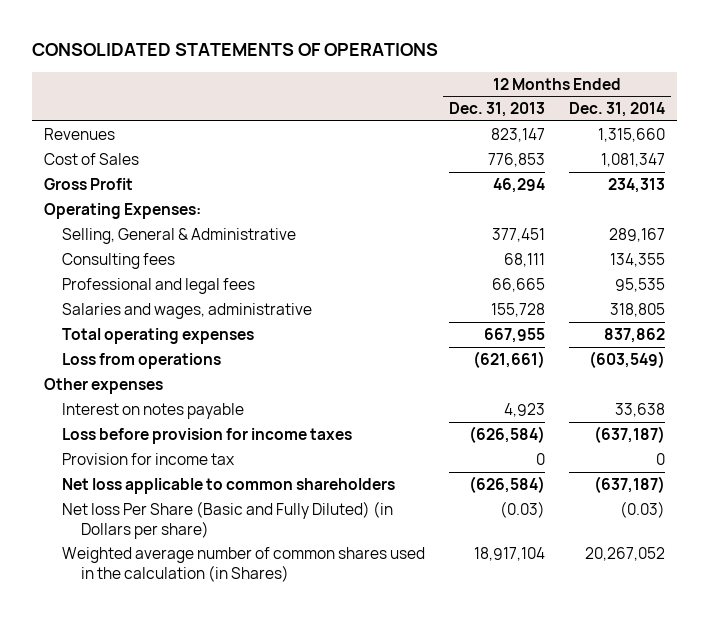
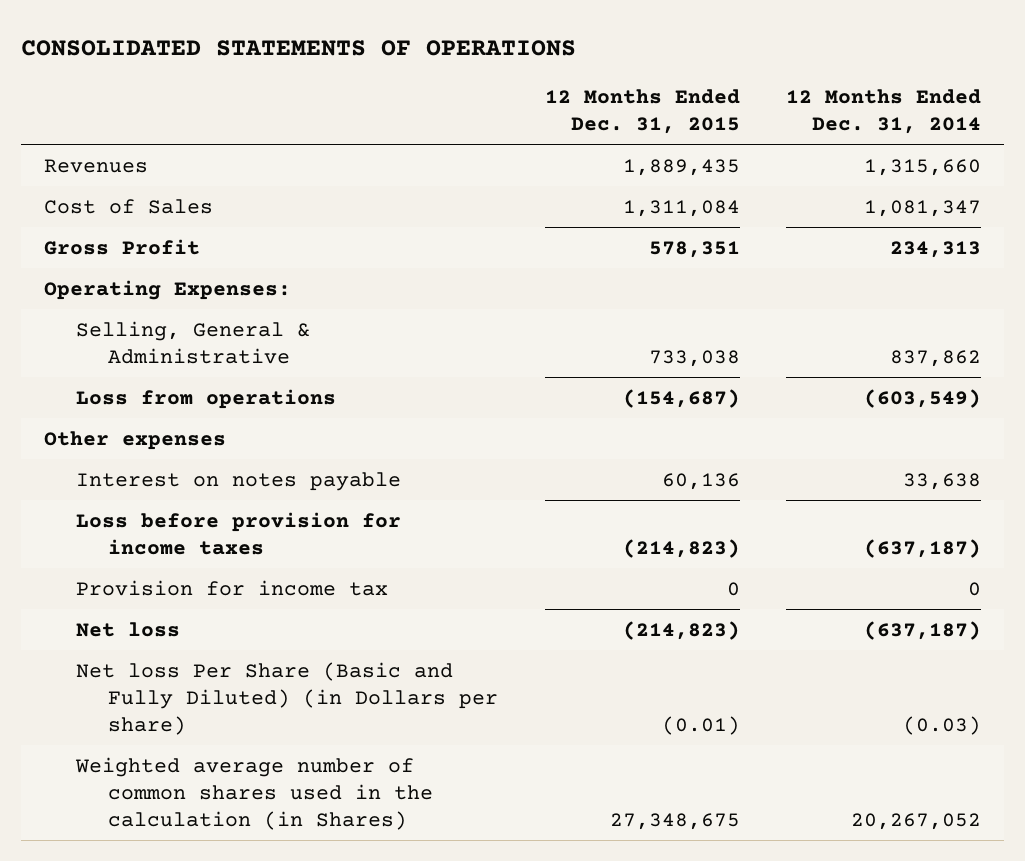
[449,102,546,118] Dec. 31, 2013 -> none
none -> [544,88,740,134] 12 Months Ended Dec. 31, 2015
[62,252,176,269] Consulting fees -> none
[62,277,256,294] Professional and legal fees -> none
[62,302,313,319] Salaries and wages, administrative -> none
[62,327,255,344] Total operating expenses -> none
[609,227,666,242] 289,167 -> [890,349,982,367] 837,862
[62,477,396,494] Net loss applicable to common shareholders -> [76,621,181,637] Net loss

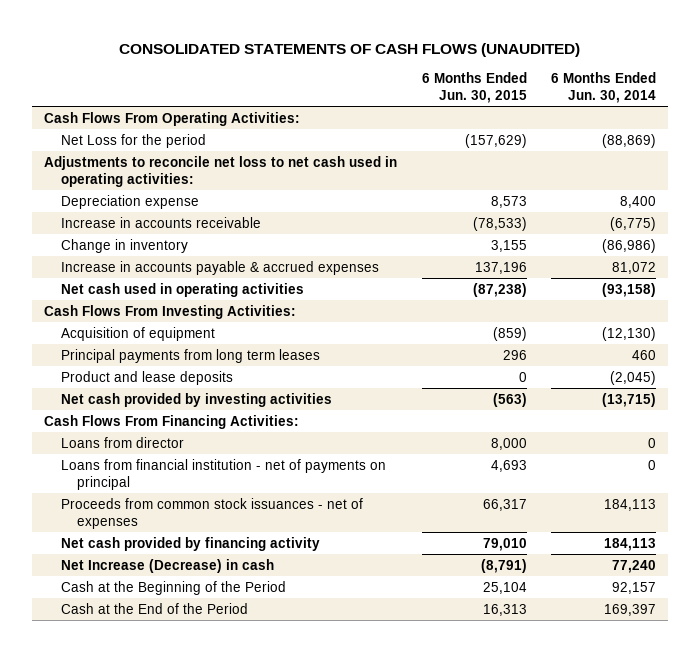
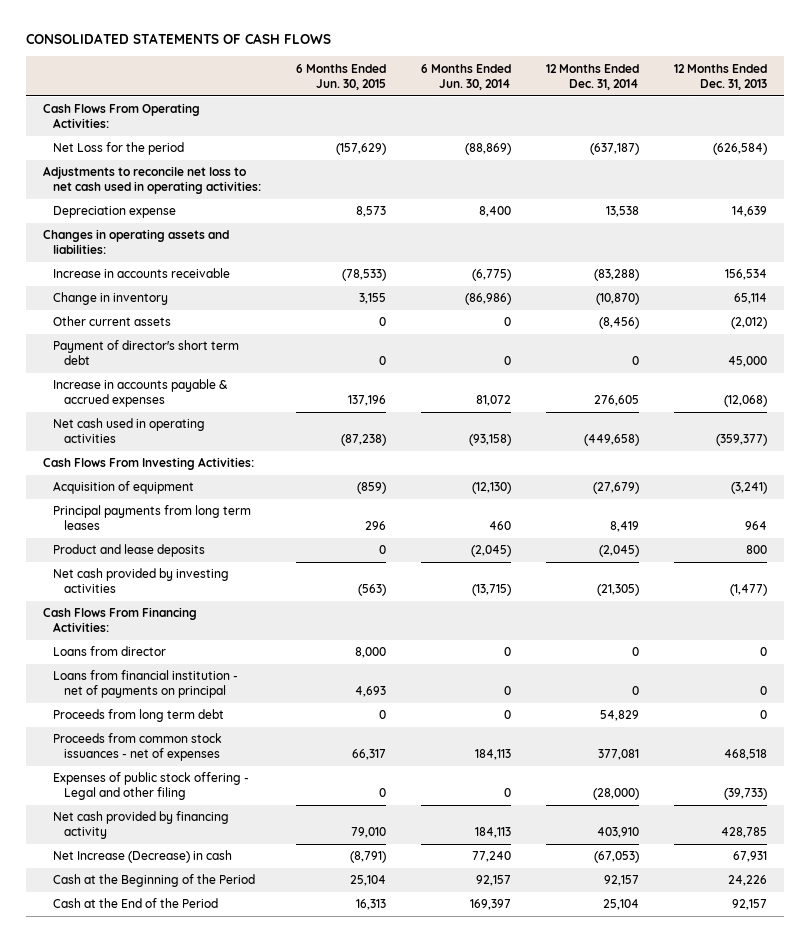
[119,42,581,57] CONSOLIDATED STATEMENTS OF CASH FLOWS (UNAUDITED) -> [25,33,331,45] CONSOLIDATED STATEMENTS OF CASH FLOWS
none -> [545,63,639,90] 12 Months Ended Dec. 31, 2014
none -> [673,63,767,90] 12 Months Ended Dec. 31, 2013
none -> [43,229,230,255] Changes in operating assets and liabilities:
none -> [53,316,172,327] Other current assets
none -> [53,340,240,366] Payment of director's short term debt
none -> [53,709,225,723] Proceeds from long term debt
none -> [53,772,250,801] Expenses of public stock offering - Legal and other filing

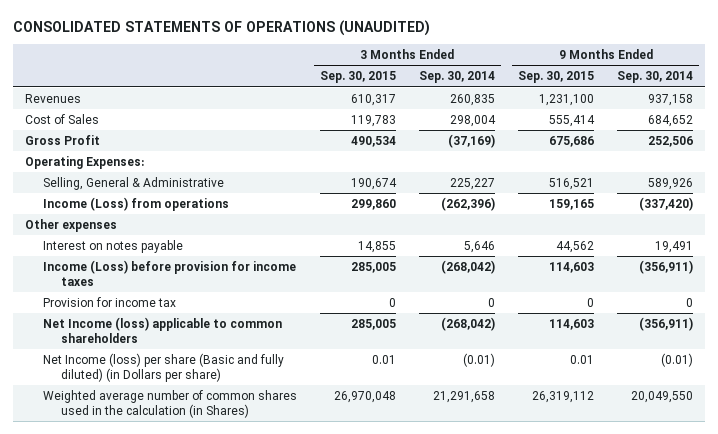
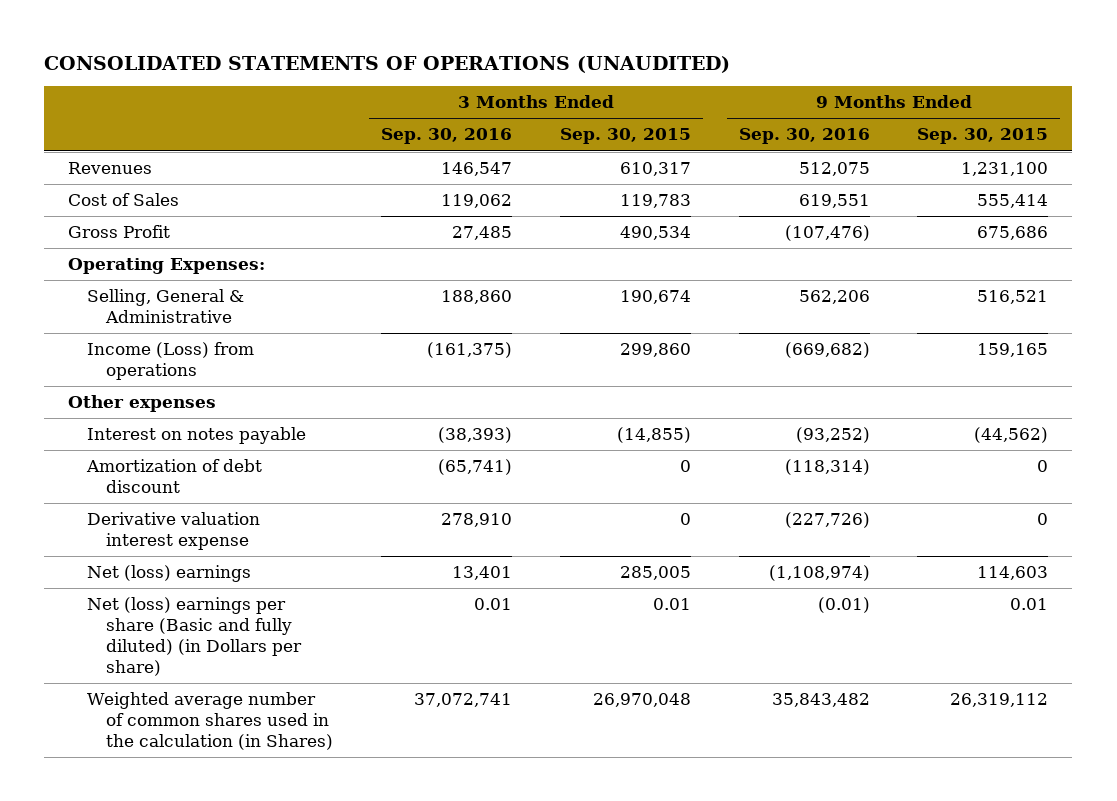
[419,71,496,84] Sep. 30, 2014 -> none
[617,71,694,84] Sep. 30, 2014 -> none
none -> [380,128,512,145] Sep. 30, 2016
none -> [738,128,870,145] Sep. 30, 2016
[42,259,296,286] Income (Loss) before provision for income taxes -> none
[42,296,176,307] Provision for income tax -> none
[357,240,396,253] 14,855 -> [616,427,691,444] (14,855)
[556,240,595,253] 44,562 -> [974,427,1049,444] (44,562)
none -> [86,459,263,494] Amortization of debt discount
none -> [87,512,261,551] Derivative valuation interest expense
[42,316,282,343] Net Income (loss) applicable to common shareholders -> [87,565,252,583] Net (loss) earnings
[42,352,284,382] Net Income (loss) per share (Basic and fully diluted) (in Dollars per share) -> [87,597,303,677] Net (loss) earnings per share (Basic and fully diluted) (in Dollars per share)

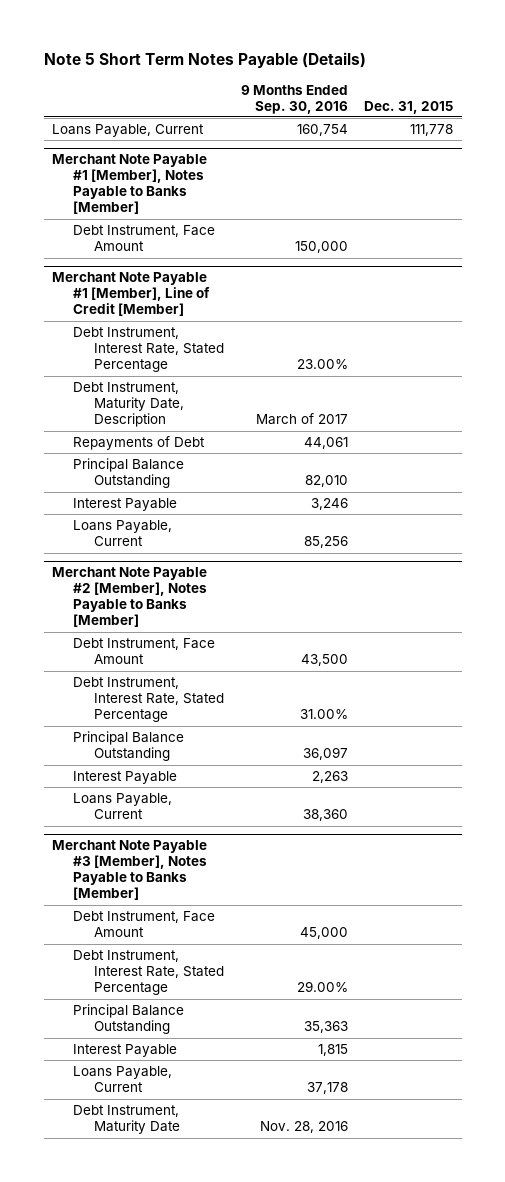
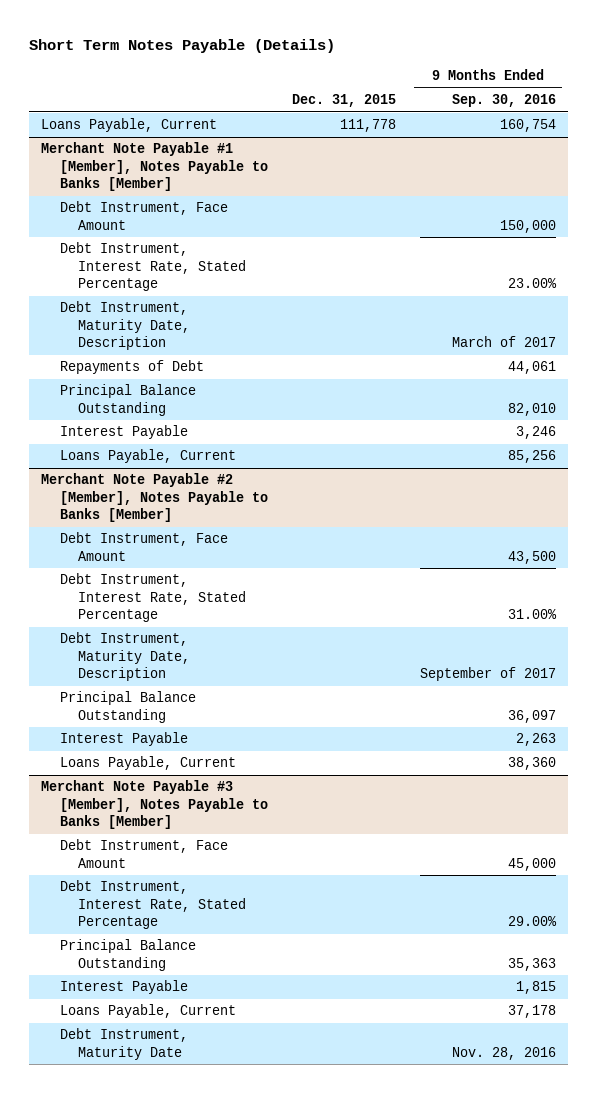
[43,51,366,68] Note 5 Short Term Notes Payable (Details) -> [29,39,336,54] Short Term Notes Payable (Details)
[52,272,210,317] Merchant Note Payable #1 [Member], Line of Credit [Member] -> none
none -> [59,632,190,682] Debt Instrument, Maturity Date, Description

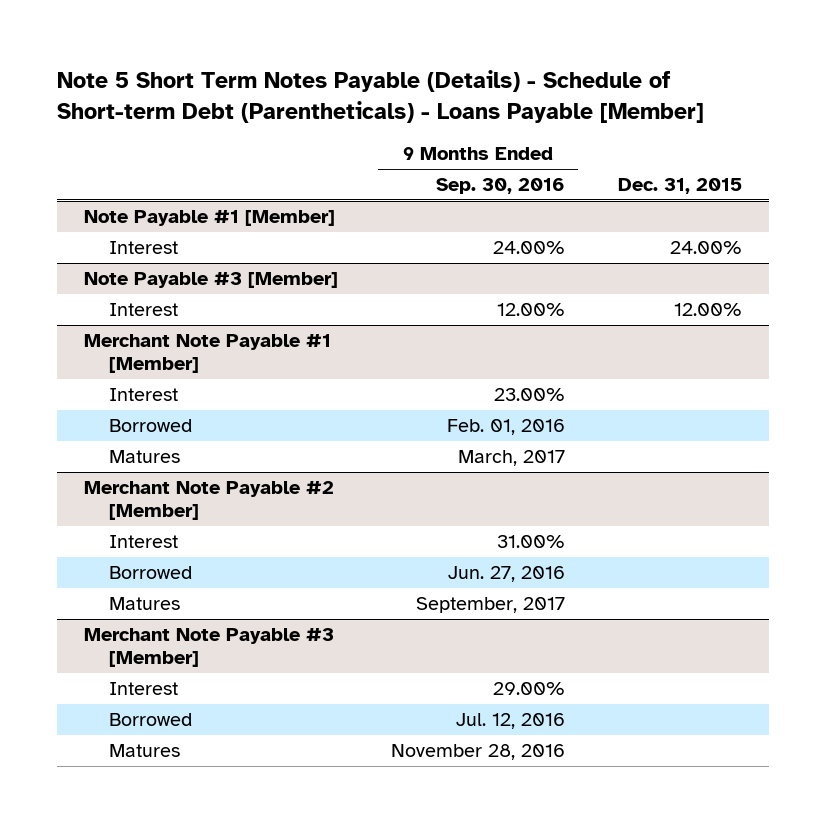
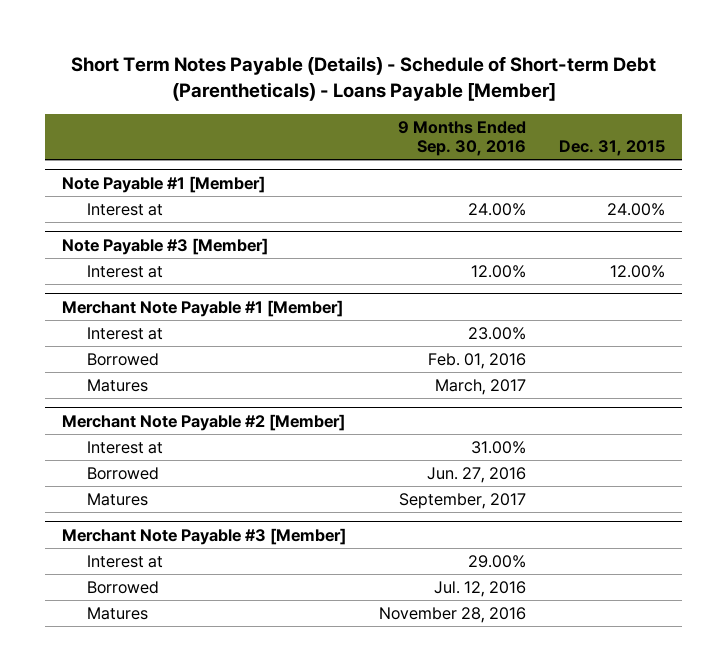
[57,69,705,123] Note 5 Short Term Notes Payable (Details) - Schedule of Short-term Debt (Parentheticals) - Loans Payable [Member] -> [70,56,656,102] Short Term Notes Payable (Details) - Schedule of Short-term Debt (Parentheticals) - Loans Payable [Member]
[109,241,179,255] Interest -> [87,202,164,216] Interest at
[109,303,179,317] Interest -> [87,264,164,278] Interest at
[109,388,179,402] Interest -> [87,326,164,340] Interest at
[109,535,179,549] Interest -> [87,440,164,454] Interest at
[109,682,179,696] Interest -> [87,554,164,568] Interest at

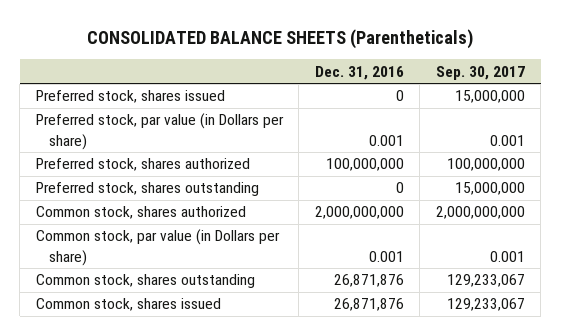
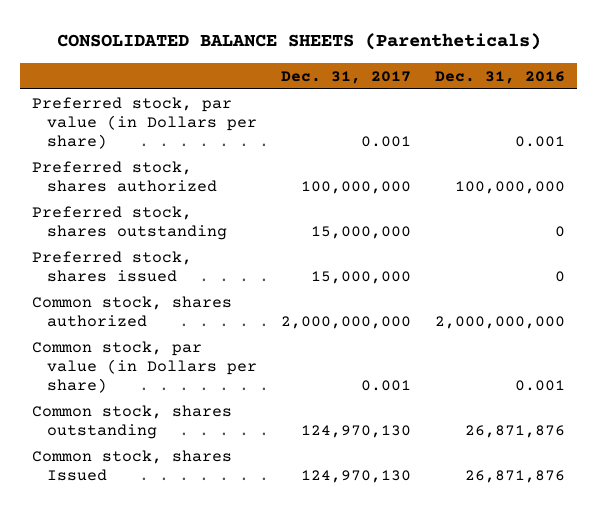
[435,65,525,80] Sep. 30, 2017 -> none
none -> [281,70,412,84] Dec. 31, 2017
[35,90,225,104] Preferred stock, shares issued -> [32,250,193,282] Preferred stock, shares issued
[35,298,221,312] Common stock, shares issued -> [32,449,233,481] Common stock, shares Issued

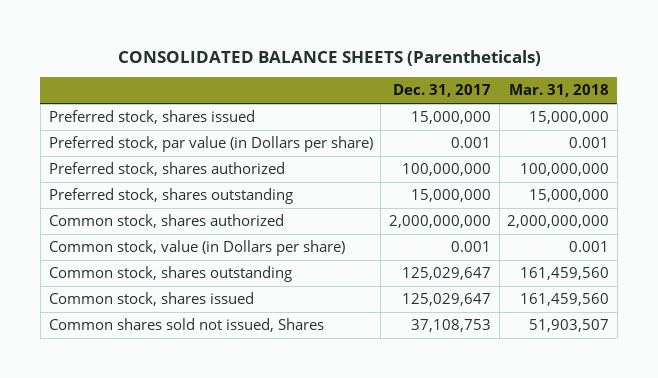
[435,70,566,84] Dec. 31, 2016 -> none
none -> [509,84,610,98] Mar. 31, 2018
[32,250,193,282] Preferred stock, shares issued -> [48,110,255,125] Preferred stock, shares issued
[32,340,258,394] Common stock, par value (in Dollars per share) -> [48,240,345,257] Common stock, value (in Dollars per share)
[301,424,412,438] 124,970,130 -> [401,267,491,281] 125,029,647
[32,449,233,481] Common stock, shares Issued -> [48,292,254,307] Common stock, shares issued
[301,469,412,483] 124,970,130 -> [401,293,491,307] 125,029,647
none -> [48,318,324,333] Common shares sold not issued, Shares

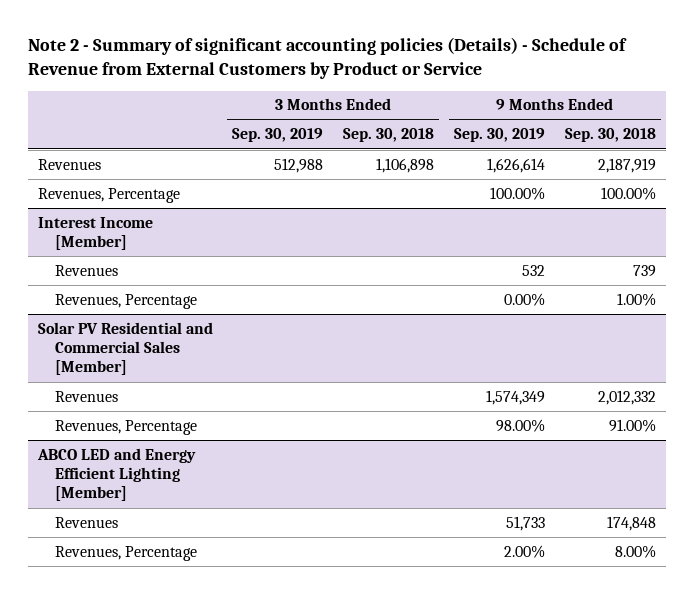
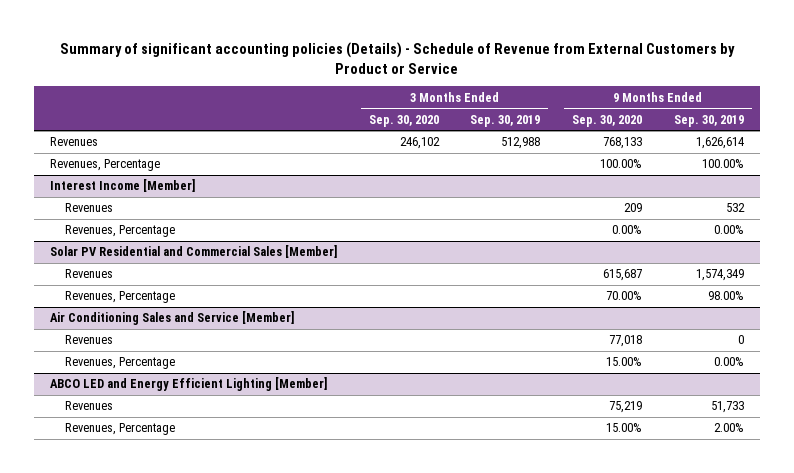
[27,37,627,80] Note 2 - Summary of significant accounting policies (Details) - Schedule of Revenue from External Customers by Product or Service -> [59,41,735,74] Summary of significant accounting policies (Details) - Schedule of Revenue from External Customers by Product or Service
[343,128,435,143] Sep. 30, 2018 -> none
[565,128,657,143] Sep. 30, 2018 -> none
none -> [368,114,439,127] Sep. 30, 2020
none -> [572,114,643,127] Sep. 30, 2020
none -> [50,311,295,326] Air Conditioning Sales and Service [Member]
none -> [64,335,113,345] Revenues
none -> [64,357,175,370] Revenues, Percentage

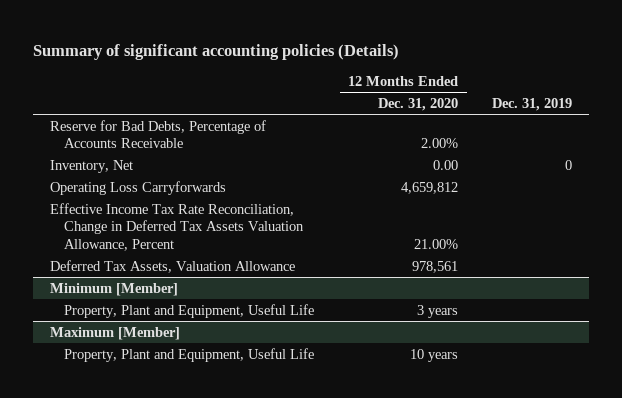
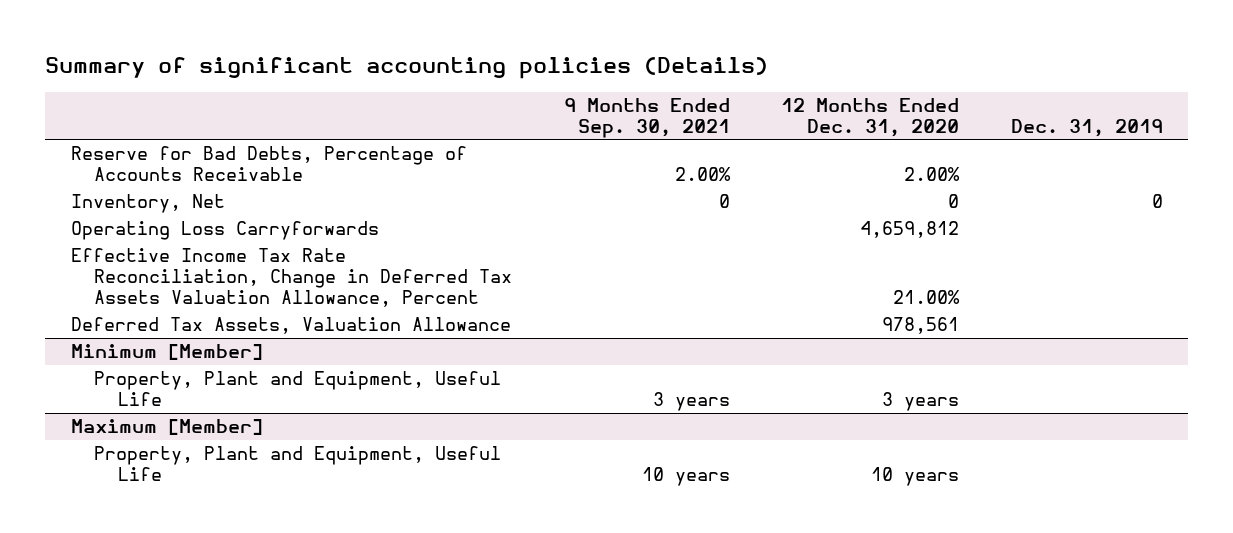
none -> [563,97,730,138] 9 Months Ended Sep. 30, 2021
[433,159,459,170] 0.00 -> [948,194,960,209] 0

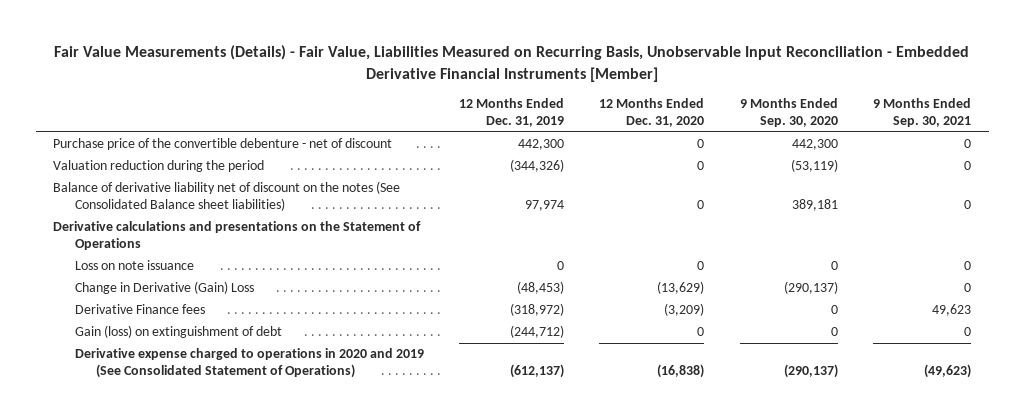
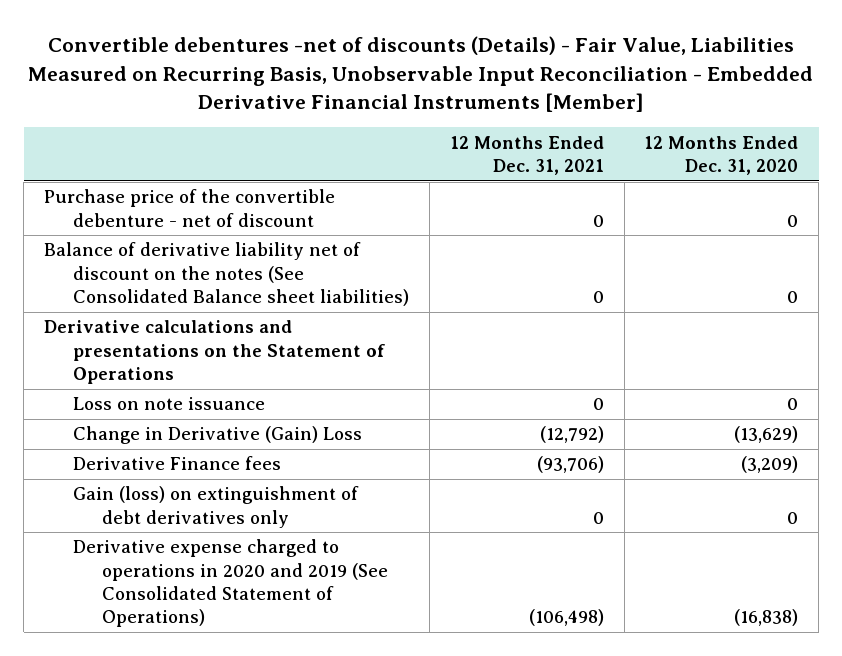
[54,45,970,82] Fair Value Measurements (Details) - Fair Value, Liabilities Measured on Recurring Basis, Unobservable Input Reconciliation - Embedded Derivative Financial Instruments [Member] -> [28,36,814,113] Convertible debentures -net of discounts (Details) - Fair Value, Liabilities Measured on Recurring Basis, Unobservable Input Reconciliation - Embedded Derivative Financial Instruments [Member]
[459,98,565,128] 12 Months Ended Dec. 31, 2019 -> none
[739,98,838,128] 9 Months Ended Sep. 30, 2020 -> none
[873,98,972,128] 9 Months Ended Sep. 30, 2021 -> none
none -> [449,135,604,176] 12 Months Ended Dec. 31, 2021
[53,160,265,173] Valuation reduction during the period -> none
[74,325,282,339] Gain (loss) on extinguishment of debt -> [73,486,360,528] Gain (loss) on extinguishment of debt derivatives only

